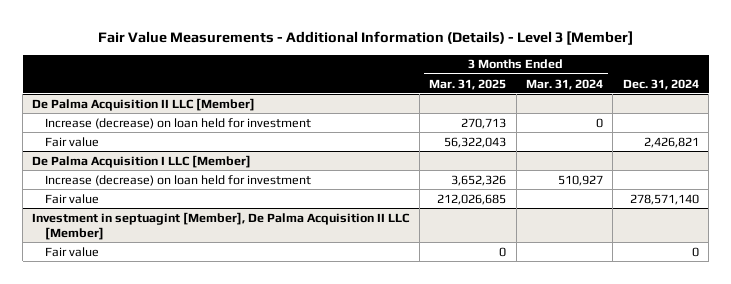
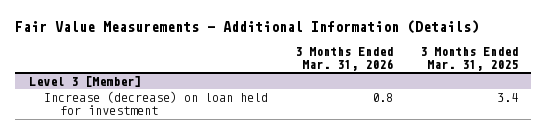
[97,31,633,46] Fair Value Measurements - Additional Information (Details) - Level 3 [Member] -> [15,19,480,34] Fair Value Measurements - Additional Information (Details)
[526,78,604,90] Mar. 31, 2024 -> none
[622,78,699,90] Dec. 31, 2024 -> none
none -> [295,46,394,71] 3 Months Ended Mar. 31, 2026
[45,136,100,147] Fair value -> none
[32,154,252,168] De Palma Acquisition I LLC [Member] -> none
[45,174,312,186] Increase (decrease) on loan held for investment -> none
[45,193,100,204] Fair value -> none
[32,211,411,241] Investment in septuagint [Member], De Palma Acquisition II LLC [Member] -> none
[45,246,100,257] Fair value -> none
[32,97,256,111] De Palma Acquisition II LLC [Member] -> [28,76,141,88] Level 3 [Member]
[461,117,507,129] 270,713 -> [496,93,518,103] 3.4

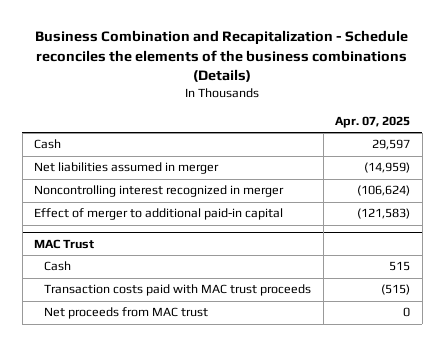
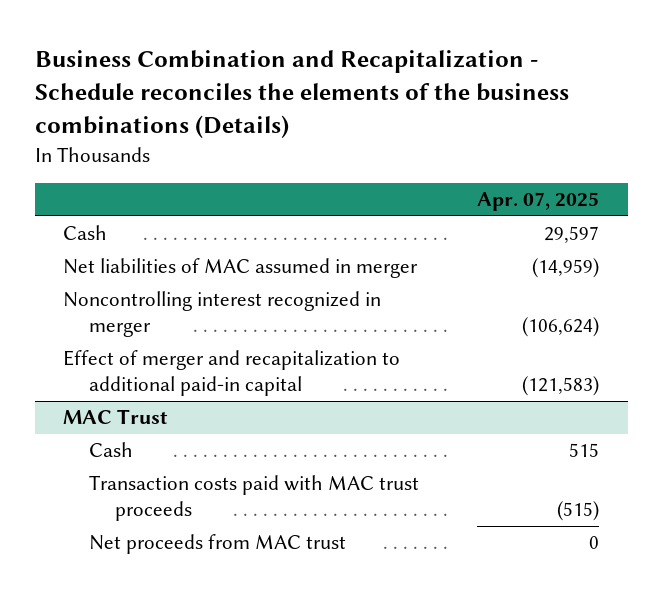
[34,162,220,175] Net liabilities assumed in merger -> [63,258,419,279] Net liabilities of MAC assumed in merger
[34,208,284,221] Effect of merger to additional paid-in capital -> [63,350,401,397] Effect of merger and recapitalization to additional paid-in capital

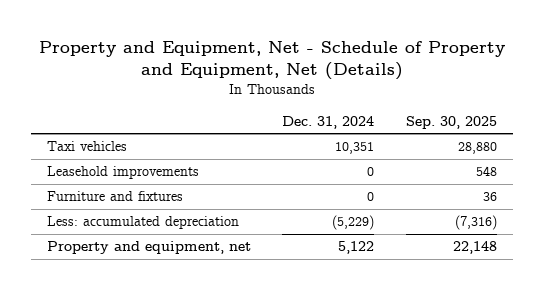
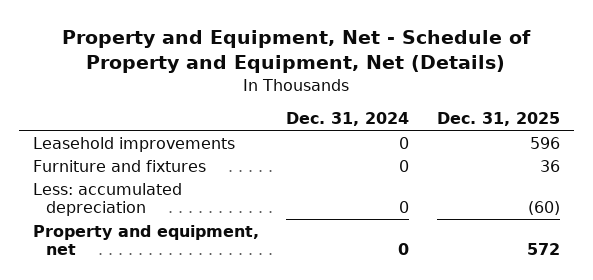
[406,115,498,129] Sep. 30, 2025 -> none
none -> [436,112,560,127] Dec. 31, 2025
[46,141,127,152] Taxi vehicles -> none
[332,215,375,231] (5,229) -> [399,201,410,214] 0
[338,241,375,255] 5,122 -> [398,243,410,256] 0

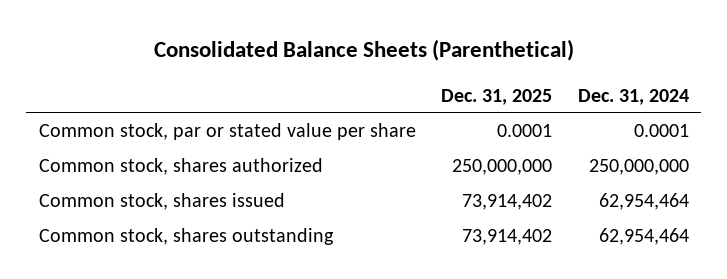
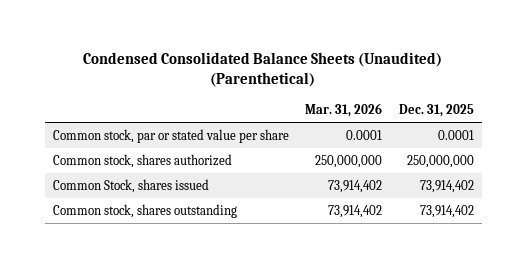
[153,39,574,62] Consolidated Balance Sheets (Parenthetical) -> [83,52,443,88] Condensed Consolidated Balance Sheets (Unaudited) (Parenthetical)
[577,88,689,105] Dec. 31, 2024 -> none
none -> [305,103,383,118] Mar. 31, 2026
[38,192,285,210] Common stock, shares issued -> [52,178,209,193] Common Stock, shares issued

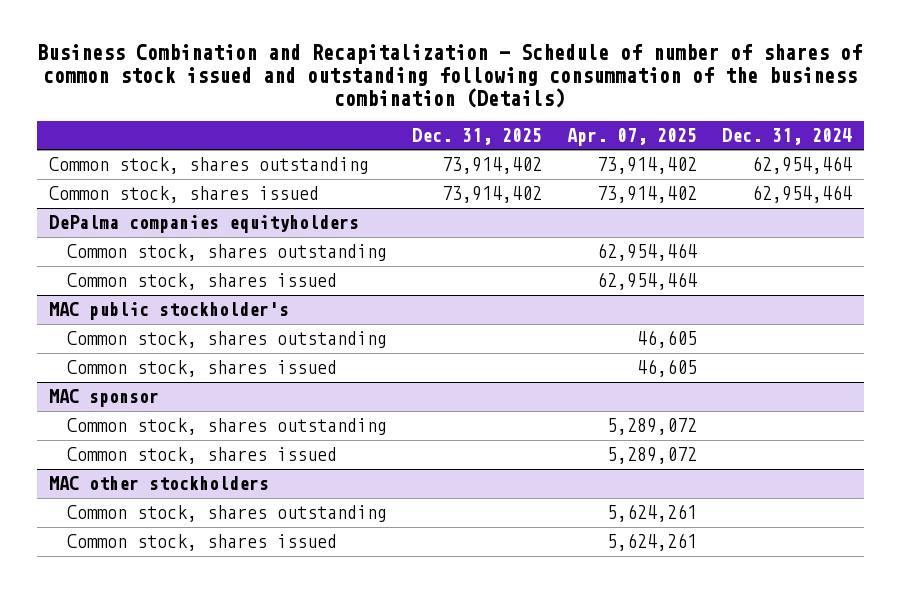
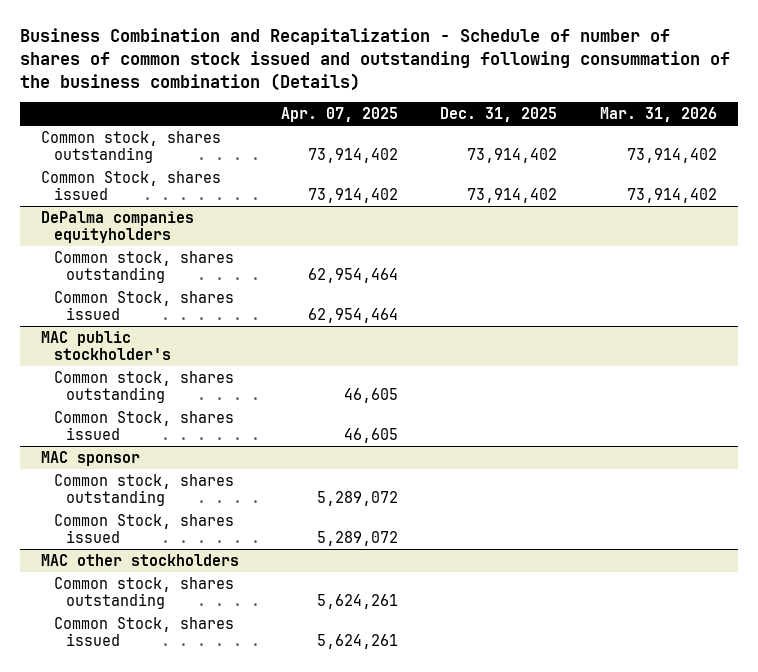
[721,128,852,146] Dec. 31, 2024 -> none
none -> [599,107,717,123] Mar. 31, 2026
[49,186,320,204] Common stock, shares issued -> [40,170,221,200] Common Stock, shares issued
[67,273,338,291] Common stock, shares issued -> [53,290,234,320] Common Stock, shares issued
[67,360,338,378] Common stock, shares issued -> [53,410,234,440] Common Stock, shares issued
[67,447,338,465] Common stock, shares issued -> [53,513,234,543] Common Stock, shares issued
[67,534,338,552] Common stock, shares issued -> [53,616,234,646] Common Stock, shares issued

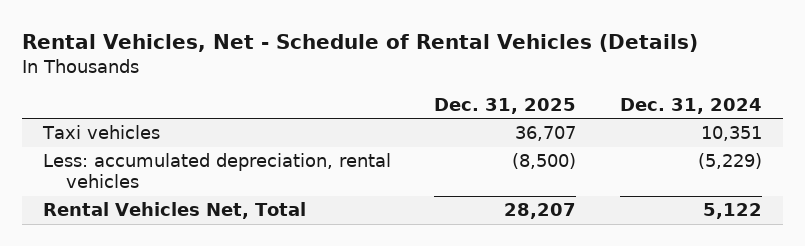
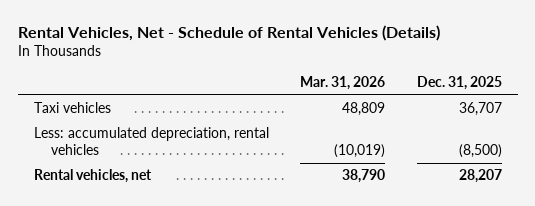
[619,97,762,114] Dec. 31, 2024 -> none
none -> [300,76,386,91] Mar. 31, 2026
[43,202,307,220] Rental Vehicles Net, Total -> [33,169,152,184] Rental vehicles, net

